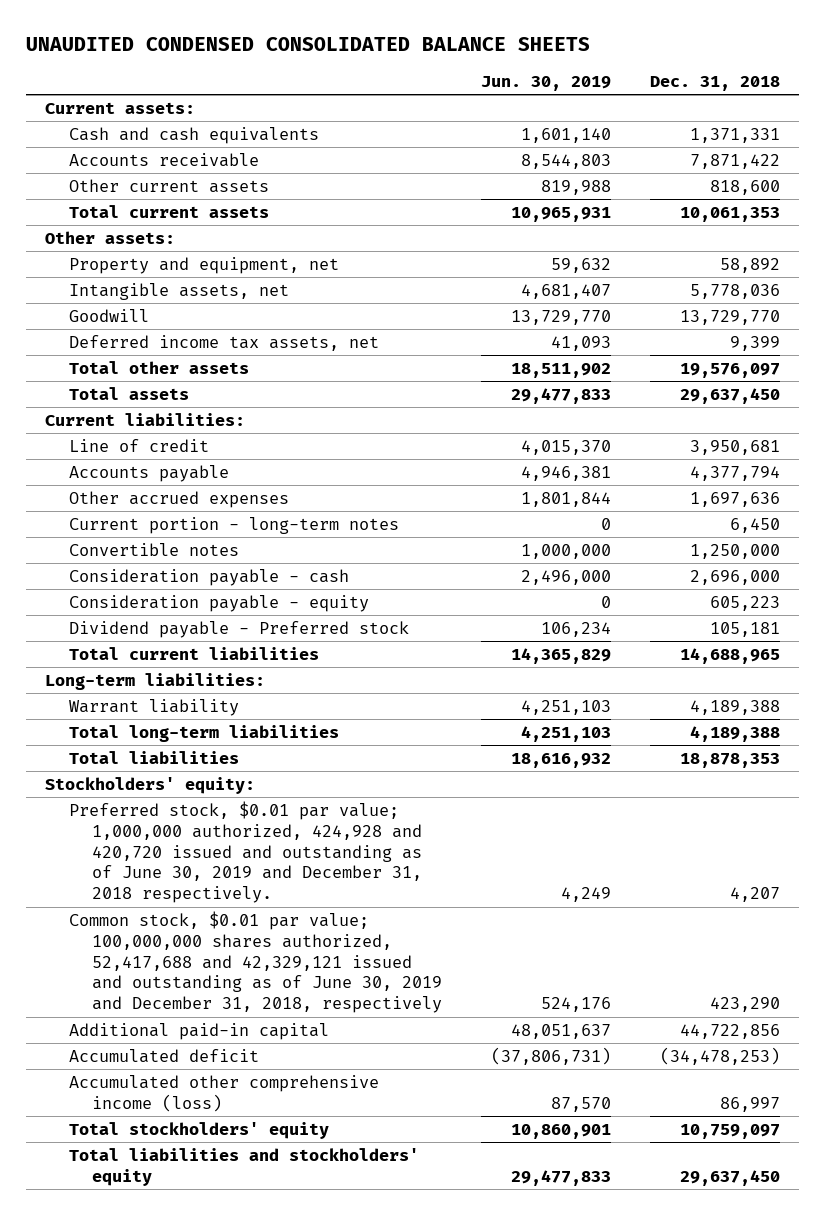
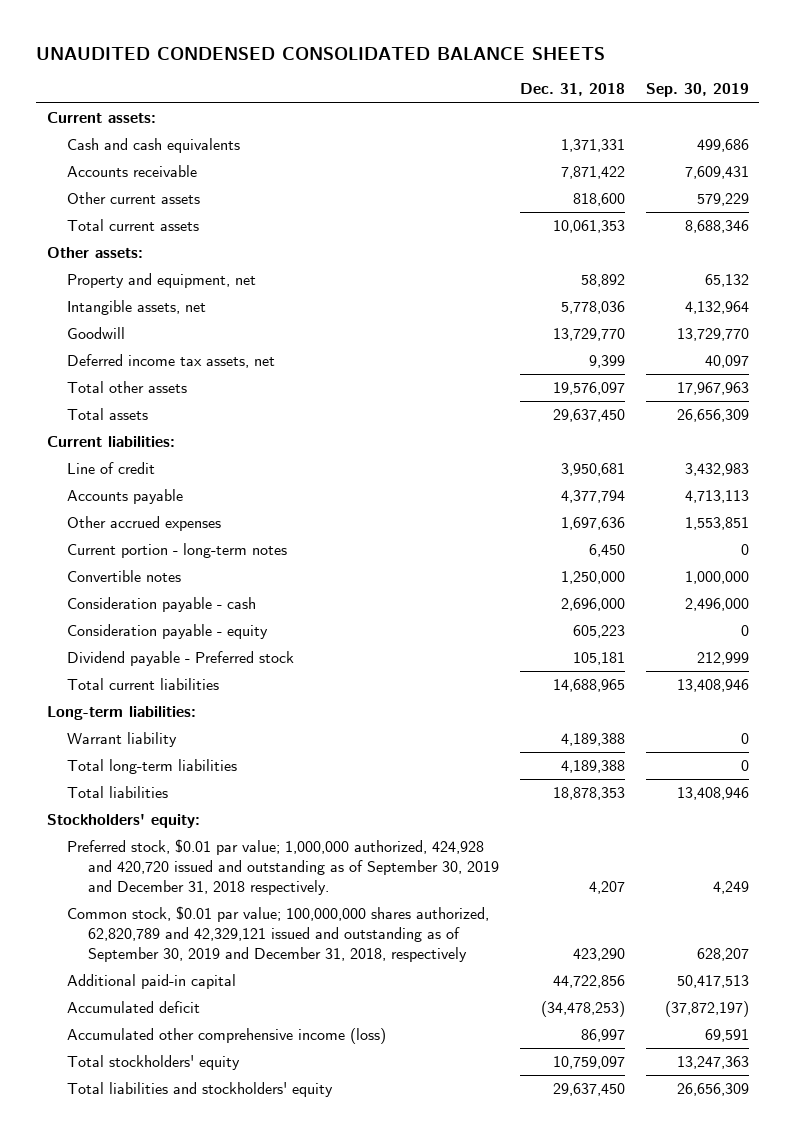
[480,75,611,91] Jun. 30, 2019 -> none
none -> [646,83,750,98] Sep. 30, 2019
[68,800,422,904] Preferred stock, $0.01 par value; 1,000,000 authorized, 424,928 and 420,720 issued and outstanding as of June 30, 2019 and December 31, 2018 respectively. -> [67,839,500,895] Preferred stock, $0.01 par value; 1,000,000 authorized, 424,928 and 420,720 issued and outstanding as of September 30, 2019 and December 31, 2018 respectively.
[68,910,442,1014] Common stock, $0.01 par value; 100,000,000 shares authorized, 52,417,688 and 42,329,121 issued and outstanding as of June 30, 2019 and December 31, 2018, respectively -> [67,906,490,962] Common stock, $0.01 par value; 100,000,000 shares authorized, 62,820,789 and 42,329,121 issued and outstanding as of September 30, 2019 and December 31, 2018, respectively

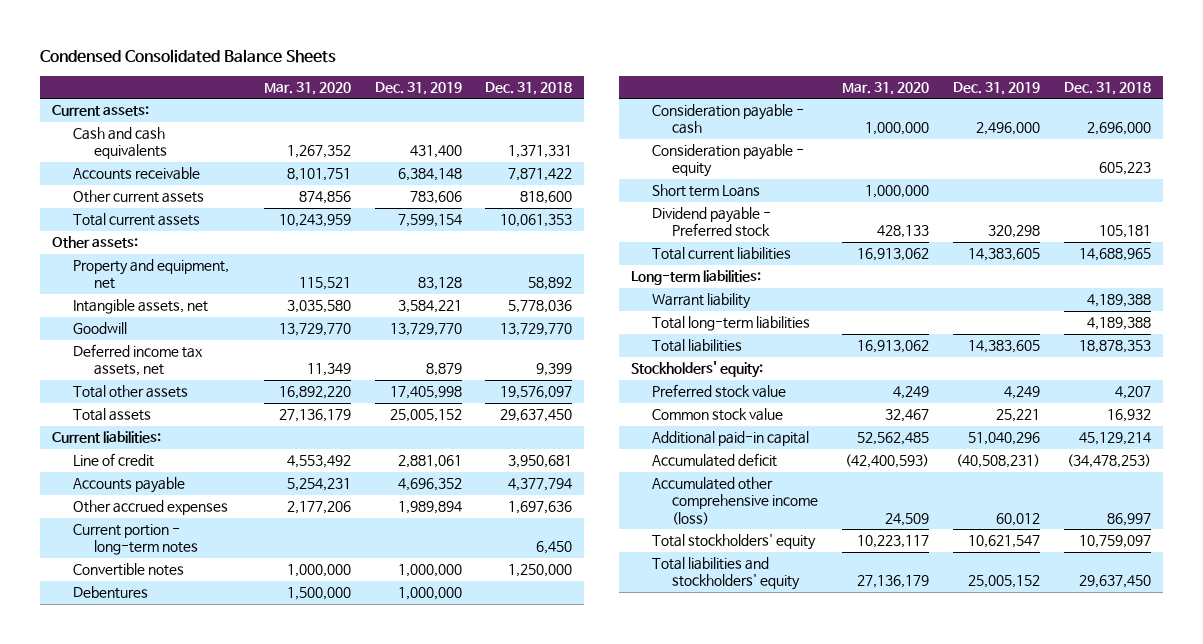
[36,46,606,60] UNAUDITED CONDENSED CONSOLIDATED BALANCE SHEETS -> [40,48,337,63] Condensed Consolidated Balance Sheets
[646,83,750,98] Sep. 30, 2019 -> none
none -> [263,82,351,96] Mar. 31, 2020
none -> [374,82,462,96] Dec. 31, 2019
none -> [73,586,149,600] Debentures
none -> [651,184,760,198] Short term Loans
[67,906,490,962] Common stock, $0.01 par value; 100,000,000 shares authorized, 62,820,789 and 42,329,121 issued and outstanding as of September 30, 2019 and December 31, 2018, respectively -> none
[67,839,500,895] Preferred stock, $0.01 par value; 1,000,000 authorized, 424,928 and 420,720 issued and outstanding as of September 30, 2019 and December 31, 2018 respectively. -> [651,384,786,399] Preferred stock value
none -> [651,408,783,422] Common stock value
[553,975,626,989] 44,722,856 -> [1078,432,1151,446] 45,129,214

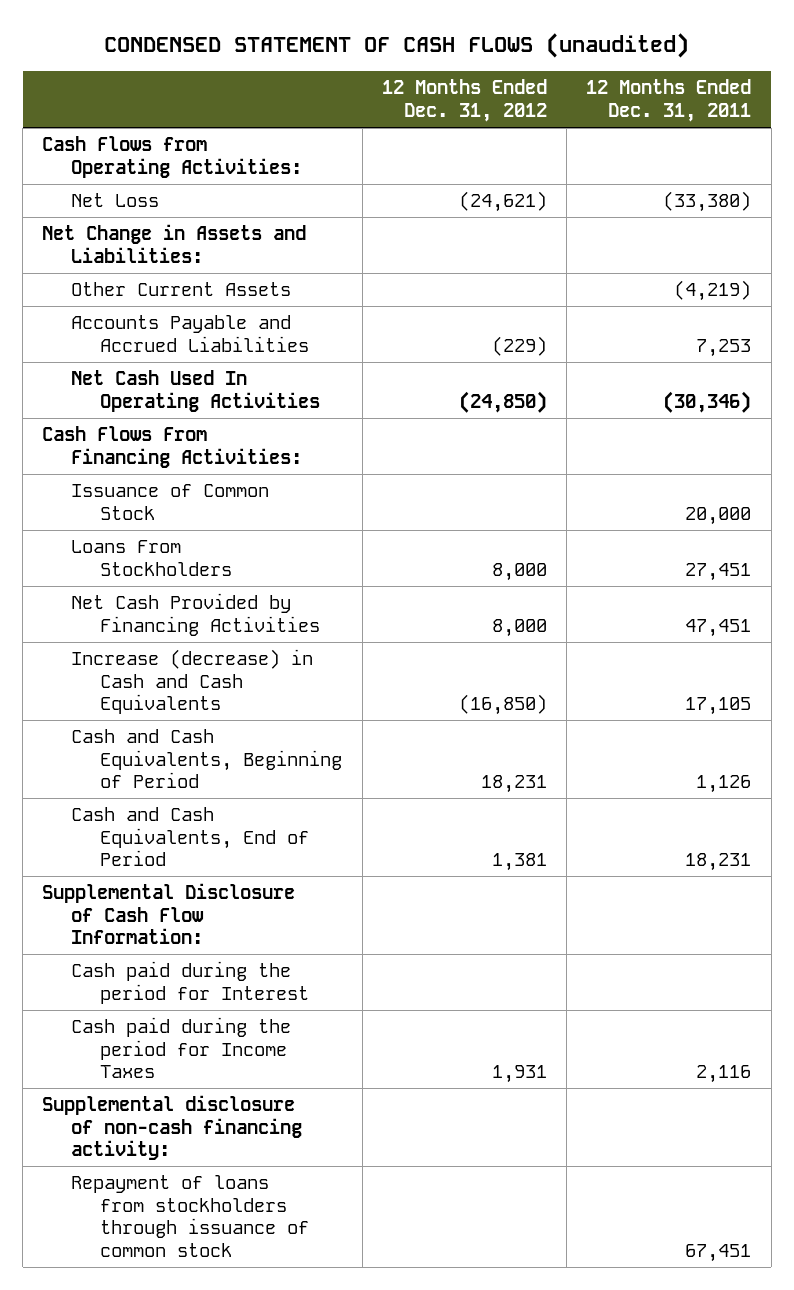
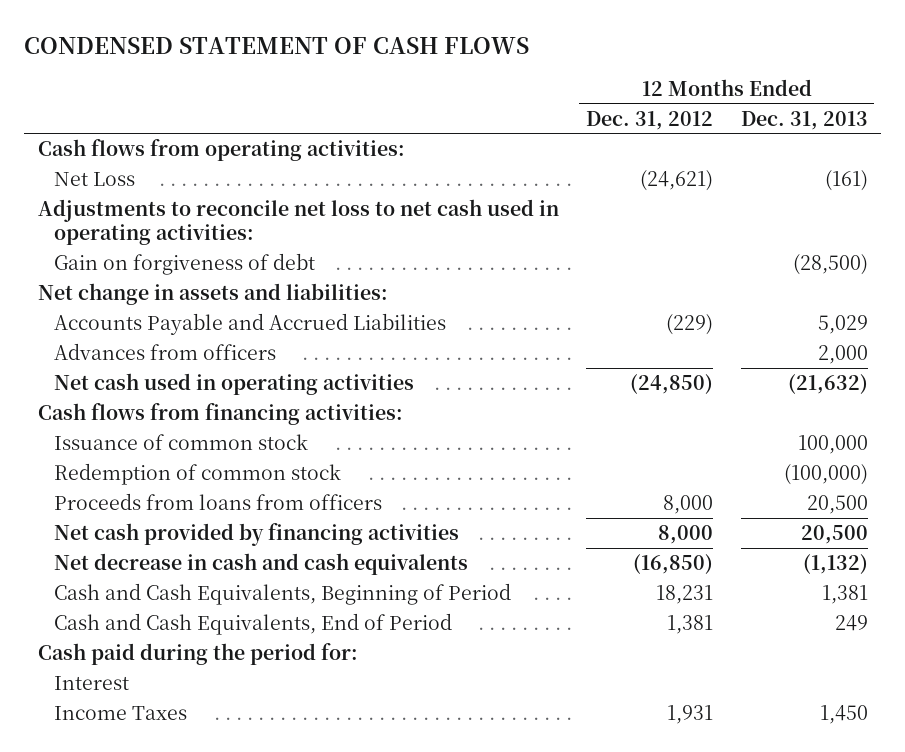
[103,33,689,59] CONDENSED STATEMENT OF CASH FLOWS (unaudited) -> [23,37,529,55] CONDENSED STATEMENT OF CASH FLOWS
[586,79,752,123] 12 Months Ended Dec. 31, 2011 -> none
none -> [740,110,868,130] Dec. 31, 2013
[42,136,303,178] Cash Flows from Operating Activities: -> [37,139,405,162] Cash flows from operating activities:
[71,282,292,297] Other Current Assets -> none
none -> [37,199,559,246] Adjustments to reconcile net loss to net cash used in operating activities:
none -> [54,253,316,276] Gain on forgiveness of debt
[42,224,307,263] Net Change in Assets and Liabilities: -> [37,283,388,306] Net change in assets and liabilities:
[71,540,233,576] Loans From Stockholders -> none
none -> [54,343,277,361] Advances from officers
[71,370,321,412] Net Cash Used In Operating Activities -> [54,373,415,396] Net cash used in operating activities
[42,426,303,468] Cash Flows From Financing Activities: -> [37,403,403,426] Cash flows from financing activities:
[71,484,270,520] Issuance of Common Stock -> [54,434,309,451] Issuance of common stock
none -> [54,463,342,486] Redemption of common stock
none -> [54,493,383,511] Proceeds from loans from officers
[71,593,321,636] Net Cash Provided by Financing Activities -> [54,523,460,547] Net cash provided by financing activities
[71,649,314,715] Increase (decrease) in Cash and Cash Equivalents -> [54,553,469,576] Net decrease in cash and cash equivalents
[42,883,296,945] Supplemental Disclosure of Cash Flow Information: -> none
[42,1095,303,1161] Supplemental disclosure of non-cash financing activity: -> none
[71,1175,310,1257] Repayment of loans from stockholders through issuance of common stock -> none
none -> [37,643,358,666] Cash paid during the period for:
[71,961,310,1004] Cash paid during the period for Interest -> [54,676,130,691] Interest
[71,1017,292,1079] Cash paid during the period for Income Taxes -> [54,706,188,721] Income Taxes

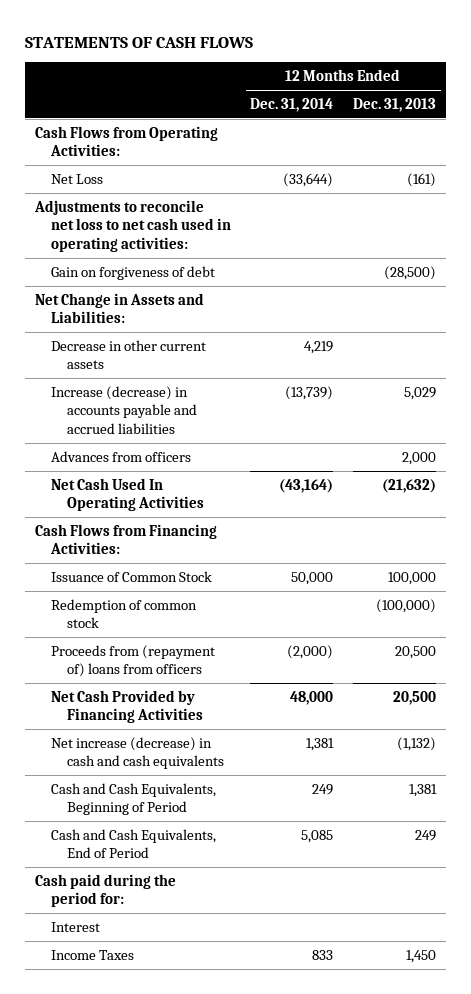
[23,37,529,55] CONDENSED STATEMENT OF CASH FLOWS -> [25,36,254,48] STATEMENTS OF CASH FLOWS
[586,110,714,130] Dec. 31, 2012 -> none
none -> [250,97,334,112] Dec. 31, 2014
[37,139,405,162] Cash flows from operating activities: -> [35,125,219,157] Cash Flows from Operating Activities:
[37,283,388,306] Net change in assets and liabilities: -> [35,292,205,324] Net Change in Assets and Liabilities:
none -> [50,339,206,370] Decrease in other current assets
[54,313,447,336] Accounts Payable and Accrued Liabilities -> [50,385,197,434] Increase (decrease) in accounts payable and accrued liabilities
[54,373,415,396] Net cash used in operating activities -> [50,477,204,512] Net Cash Used In Operating Activities
[37,403,403,426] Cash flows from financing activities: -> [35,523,218,555] Cash Flows from Financing Activities:
[54,434,309,451] Issuance of common stock -> [50,570,212,582] Issuance of Common Stock
[54,493,383,511] Proceeds from loans from officers -> [50,644,215,678] Proceeds from (repayment of) loans from officers
[54,523,460,547] Net cash provided by financing activities -> [50,689,203,724] Net Cash Provided by Financing Activities
[54,553,469,576] Net decrease in cash and cash equivalents -> [50,736,224,770] Net increase (decrease) in cash and cash equivalents

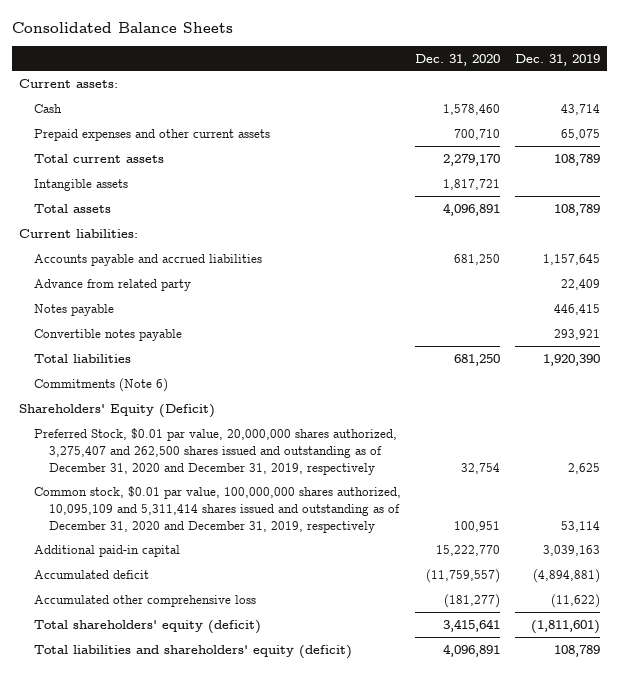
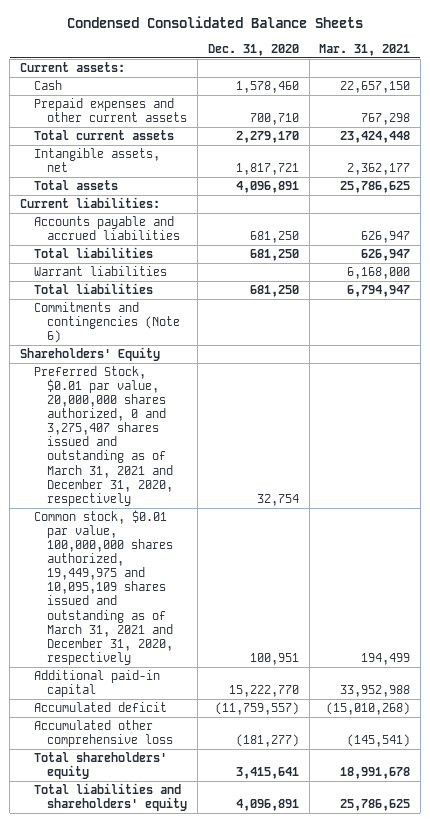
[12,21,234,33] Consolidated Balance Sheets -> [67,15,364,28] Condensed Consolidated Balance Sheets
[514,53,600,66] Dec. 31, 2019 -> none
none -> [319,43,411,56] Mar. 31, 2021
[34,178,129,191] Intangible assets -> [33,148,160,173] Intangible assets, net
[34,278,192,291] Advance from related party -> none
[34,303,115,316] Notes payable -> none
[34,328,183,341] Convertible notes payable -> none
none -> [33,266,167,277] Warrant liabilities
none -> [33,283,153,295] Total liabilities
[34,377,169,392] Commitments (Note 6) -> [33,302,181,344] Commitments and contingencies (Note 6)
[19,403,216,418] Shareholders' Equity (Deficit) -> [19,347,160,362] Shareholders' Equity
[34,427,398,475] Preferred Stock, $0.01 par value, 20,000,000 shares authorized, 3,275,407 and 262,500 shares issued and outstanding as of December 31, 2020 and December 31, 2019, respectively -> [33,366,174,506] Preferred Stock, $0.01 par value, 20,000,000 shares authorized, 0 and 3,275,407 shares issued and outstanding as of March 31, 2021 and December 31, 2020, respectively
[34,485,402,533] Common stock, $0.01 par value, 100,000,000 shares authorized, 10,095,109 and 5,311,414 shares issued and outstanding as of December 31, 2020 and December 31, 2019, respectively -> [33,510,174,665] Common stock, $0.01 par value, 100,000,000 shares authorized, 19,449,975 and 10,095,109 shares issued and outstanding as of March 31, 2021 and December 31, 2020, respectively
[34,619,262,634] Total shareholders' equity (deficit) -> [33,752,167,780] Total shareholders' equity
[34,644,353,659] Total liabilities and shareholders' equity (deficit) -> [33,783,188,812] Total liabilities and shareholders' equity

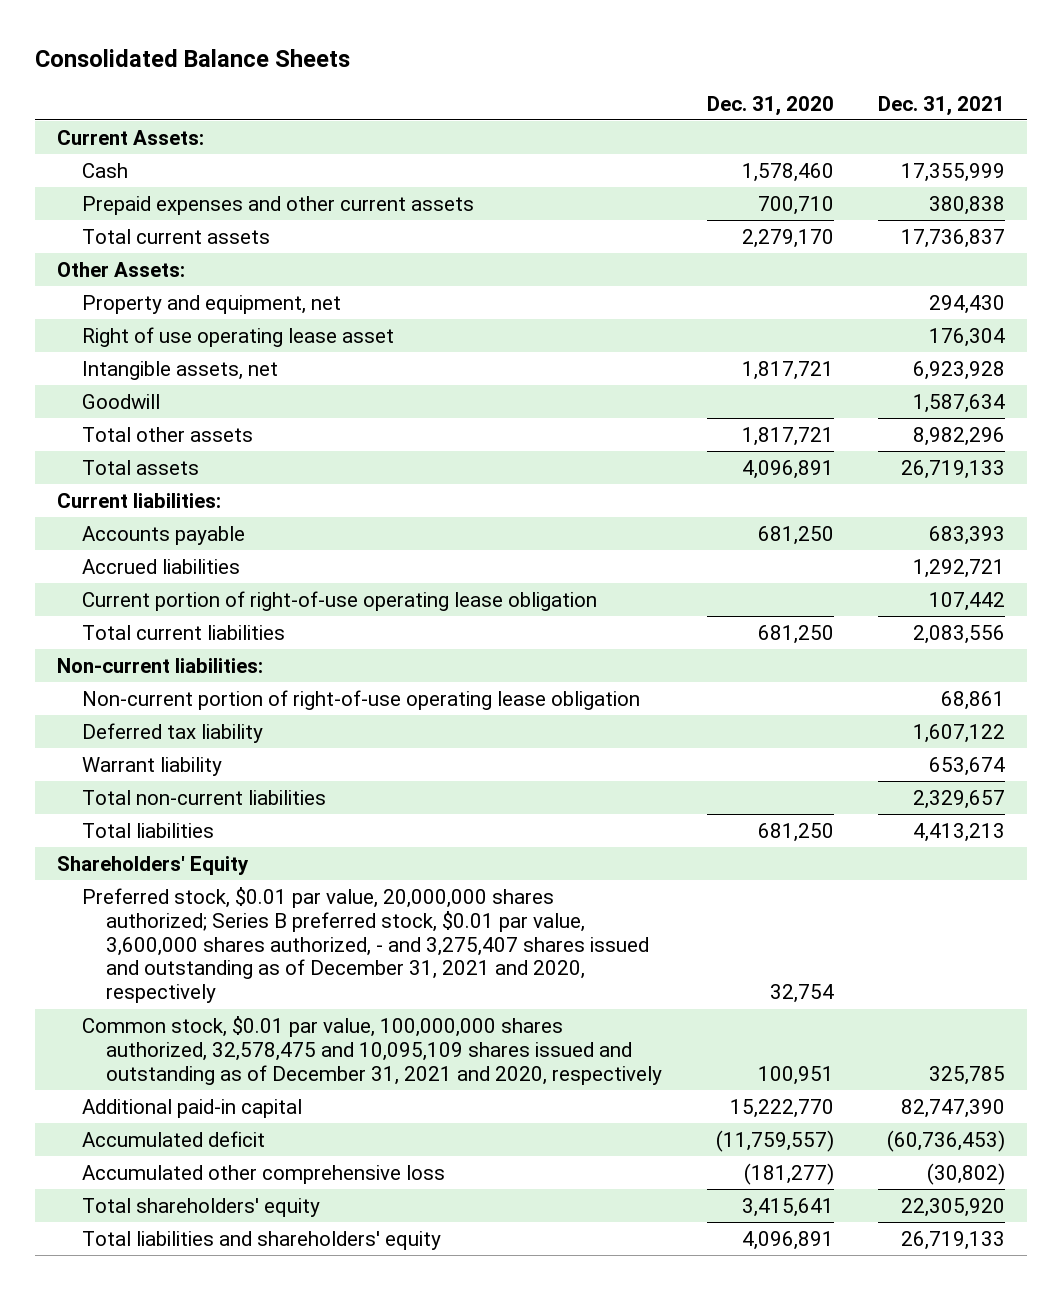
[67,15,364,28] Condensed Consolidated Balance Sheets -> [35,48,351,67] Consolidated Balance Sheets
[319,43,411,56] Mar. 31, 2021 -> none
none -> [877,95,1005,116] Dec. 31, 2021
[19,62,125,73] Current assets: -> [57,129,205,145] Current Assets:
none -> [57,261,186,277] Other Assets:
none -> [81,294,341,314] Property and equipment, net
none -> [81,326,394,347] Right of use operating lease asset
none -> [81,393,160,409] Goodwill
none -> [81,426,253,442] Total other assets
[33,266,167,277] Warrant liabilities -> none
[33,216,181,241] Accounts payable and accrued liabilities -> [81,525,245,545] Accounts payable
none -> [81,558,240,574] Accrued liabilities
none -> [81,590,597,611] Current portion of right-of-use operating lease obligation
[33,247,153,259] Total liabilities -> [81,624,285,640] Total current liabilities
none -> [57,657,264,673] Non-current liabilities:
none -> [81,689,640,710] Non-current portion of right-of-use operating lease obligation
none -> [81,722,263,743] Deferred tax liability
none -> [81,756,222,776] Warrant liability
none -> [81,789,326,805] Total non-current liabilities
[33,302,181,344] Commitments and contingencies (Note 6) -> none
[33,366,174,506] Preferred Stock, $0.01 par value, 20,000,000 shares authorized, 0 and 3,275,407 shares issued and outstanding as of March 31, 2021 and December 31, 2020, respectively -> [81,886,650,1004] Preferred stock, $0.01 par value, 20,000,000 shares authorized; Series B preferred stock, $0.01 par value, 3,600,000 shares authorized, - and 3,275,407 shares issued and outstanding as of December 31, 2021 and 2020, respectively
[33,510,174,665] Common stock, $0.01 par value, 100,000,000 shares authorized, 19,449,975 and 10,095,109 shares issued and outstanding as of March 31, 2021 and December 31, 2020, respectively -> [81,1015,663,1085] Common stock, $0.01 par value, 100,000,000 shares authorized, 32,578,475 and 10,095,109 shares issued and outstanding as of December 31, 2021 and 2020, respectively

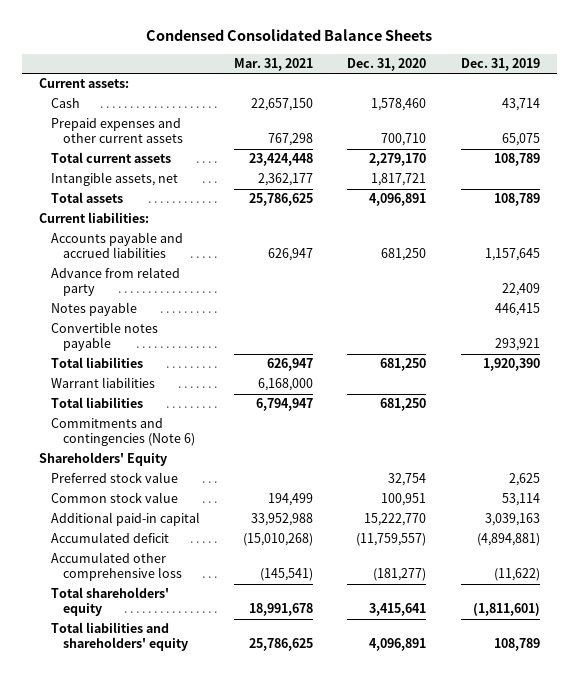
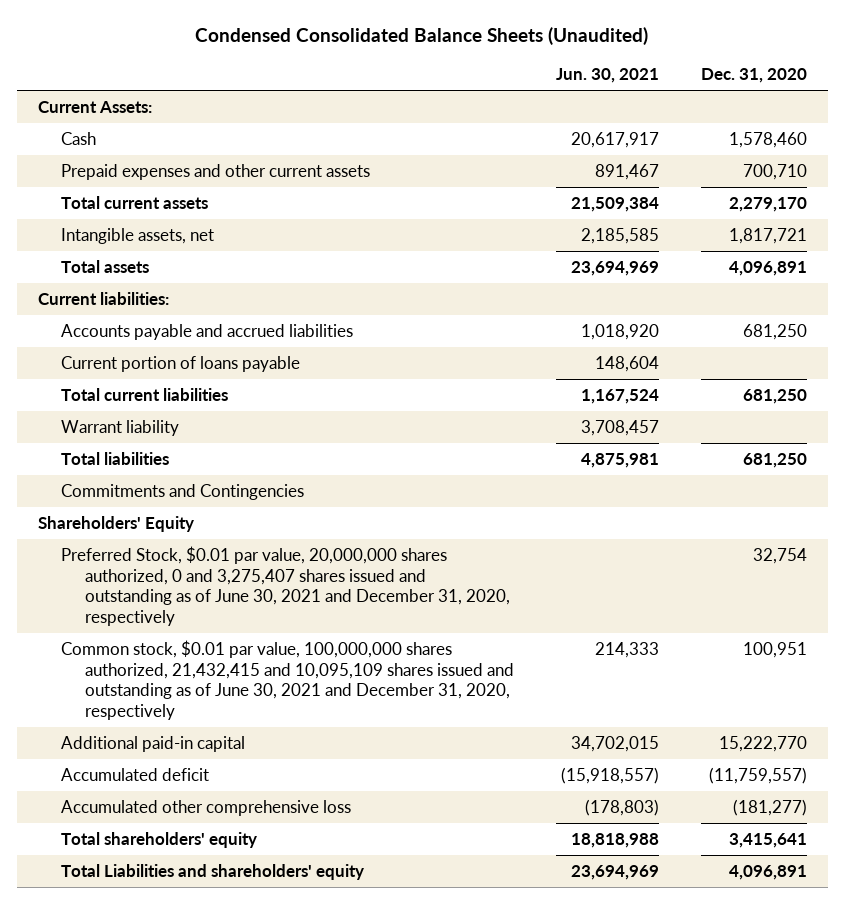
[146,29,433,42] Condensed Consolidated Balance Sheets -> [195,27,649,46] Condensed Consolidated Balance Sheets (Unaudited)
[234,58,314,72] Mar. 31, 2021 -> none
[460,58,540,72] Dec. 31, 2019 -> none
none -> [556,68,660,84] Jun. 30, 2021
[38,78,129,89] Current assets: -> [37,100,152,113] Current Assets:
[50,267,180,297] Advance from related party -> none
[50,302,137,317] Notes payable -> none
[50,322,158,352] Convertible notes payable -> none
none -> [61,355,301,372] Current portion of loans payable
[50,357,143,369] Total liabilities -> [61,387,229,401] Total current liabilities
[50,377,155,389] Warrant liabilities -> [61,419,180,436] Warrant liability
[50,418,195,447] Commitments and contingencies (Note 6) -> [61,483,305,500] Commitments and Contingencies
[50,472,178,484] Preferred stock value -> [61,545,511,626] Preferred Stock, $0.01 par value, 20,000,000 shares authorized, 0 and 3,275,407 shares issued and outstanding as of June 30, 2021 and December 31, 2020, respectively
[50,492,178,504] Common stock value -> [61,639,515,720] Common stock, $0.01 par value, 100,000,000 shares authorized, 21,432,415 and 10,095,109 shares issued and outstanding as of June 30, 2021 and December 31, 2020, respectively
[50,622,188,652] Total liabilities and shareholders' equity -> [61,863,365,880] Total Liabilities and shareholders' equity

